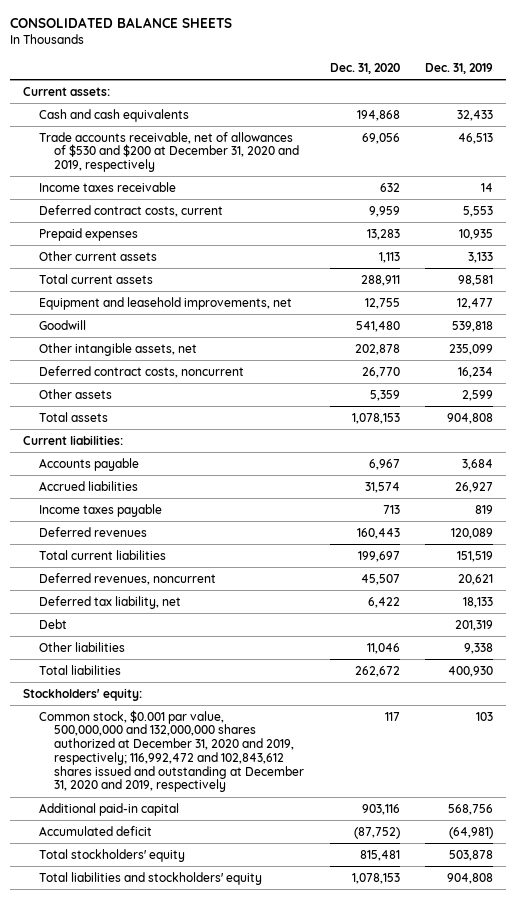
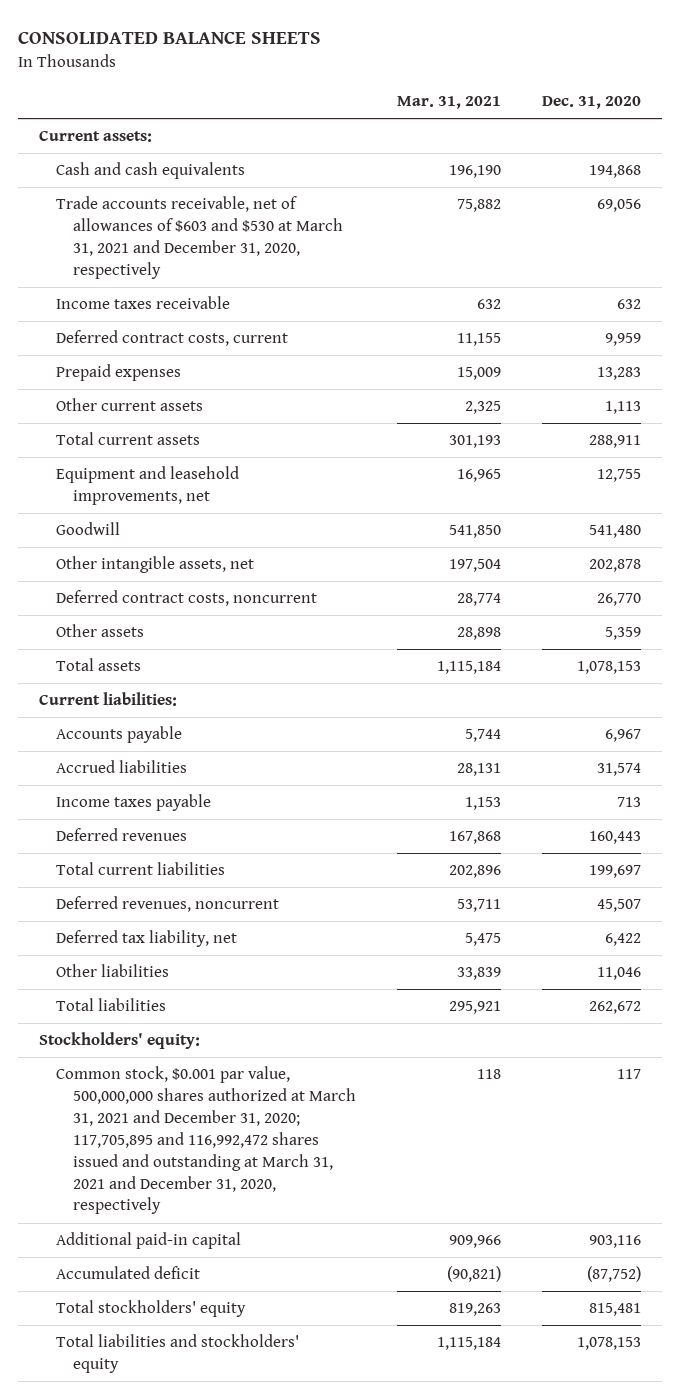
[424,63,493,75] Dec. 31, 2019 -> none
none -> [396,96,501,110] Mar. 31, 2021
[38,131,300,173] Trade accounts receivable, net of allowances of $530 and $200 at December 31, 2020 and 2019, respectively -> [55,196,343,279] Trade accounts receivable, net of allowances of $603 and $530 at March 31, 2021 and December 31, 2020, respectively
[38,618,67,629] Debt -> none
[38,709,305,793] Common stock, $0.001 par value, 500,000,000 and 132,000,000 shares authorized at December 31, 2020 and 2019, respectively; 116,992,472 and 102,843,612 shares issued and outstanding at December 31, 2020 and 2019, respectively -> [55,1066,356,1215] Common stock, $0.001 par value, 500,000,000 shares authorized at March 31, 2021 and December 31, 2020; 117,705,895 and 116,992,472 shares issued and outstanding at March 31, 2021 and December 31, 2020, respectively

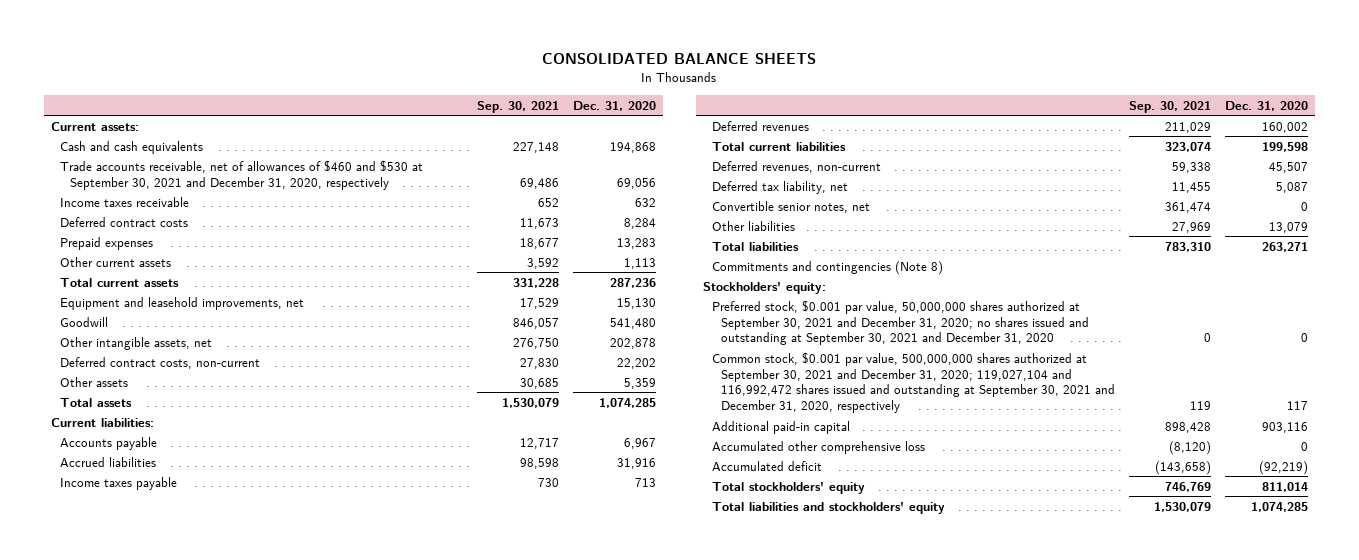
[396,96,501,110] Mar. 31, 2021 -> none
none -> [477,100,560,113] Sep. 30, 2021
[55,196,343,279] Trade accounts receivable, net of allowances of $603 and $530 at March 31, 2021 and December 31, 2020, respectively -> [60,159,424,190] Trade accounts receivable, net of allowances of $460 and $530 at September 30, 2021 and December 31, 2020, respectively
[55,330,288,347] Deferred contract costs, current -> [60,216,189,227] Deferred contract costs
[604,333,641,347] 9,959 -> [624,217,657,229] 8,284
[588,435,641,449] 288,911 -> [610,277,657,288] 287,236
[596,469,641,483] 12,755 -> [617,297,657,309] 15,130
[55,590,317,607] Deferred contract costs, noncurrent -> [60,356,261,369] Deferred contract costs, non-current
[596,593,641,607] 26,770 -> [617,357,657,369] 22,202
[576,661,641,675] 1,078,153 -> [599,397,657,408] 1,074,285
[596,763,641,777] 31,574 -> [617,457,657,469] 31,916
[588,831,641,845] 160,443 -> [1262,121,1309,133] 160,002
[588,865,641,879] 199,697 -> [1262,141,1309,152] 199,598
[55,896,279,913] Deferred revenues, noncurrent -> [712,160,882,173] Deferred revenues, non-current
[604,933,641,947] 6,422 -> [1276,181,1309,193] 5,087
none -> [712,200,871,213] Convertible senior notes, net
[596,967,641,981] 11,046 -> [1269,221,1309,233] 13,079
[588,1001,641,1015] 262,672 -> [1262,241,1309,252] 263,271
none -> [712,260,944,275] Commitments and contingencies (Note 8)
none -> [712,299,1090,346] Preferred stock, $0.001 par value, 50,000,000 shares authorized at September 30, 2021 and December 31, 2020; no shares issued and outstanding at September 30, 2021 and December 31, 2020
[55,1066,356,1215] Common stock, $0.001 par value, 500,000,000 shares authorized at March 31, 2021 and December 31, 2020; 117,705,895 and 116,992,472 shares issued and outstanding at March 31, 2021 and December 31, 2020, respectively -> [712,351,1116,414] Common stock, $0.001 par value, 500,000,000 shares authorized at September 30, 2021 and December 31, 2020; 119,027,104 and 116,992,472 shares issued and outstanding at September 30, 2021 and December 31, 2020, respectively
none -> [712,440,926,454] Accumulated other comprehensive loss
[586,1266,641,1283] (87,752) -> [1259,460,1309,475] (92,219)
[588,1303,641,1317] 815,481 -> [1262,481,1309,492] 811,014
[576,1337,641,1351] 1,078,153 -> [1251,501,1309,512] 1,074,285

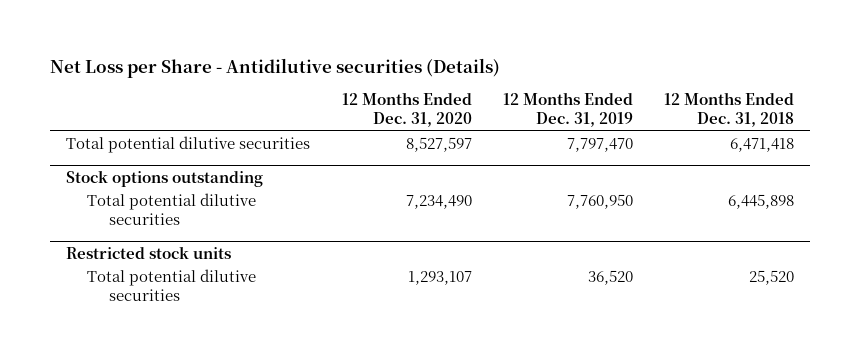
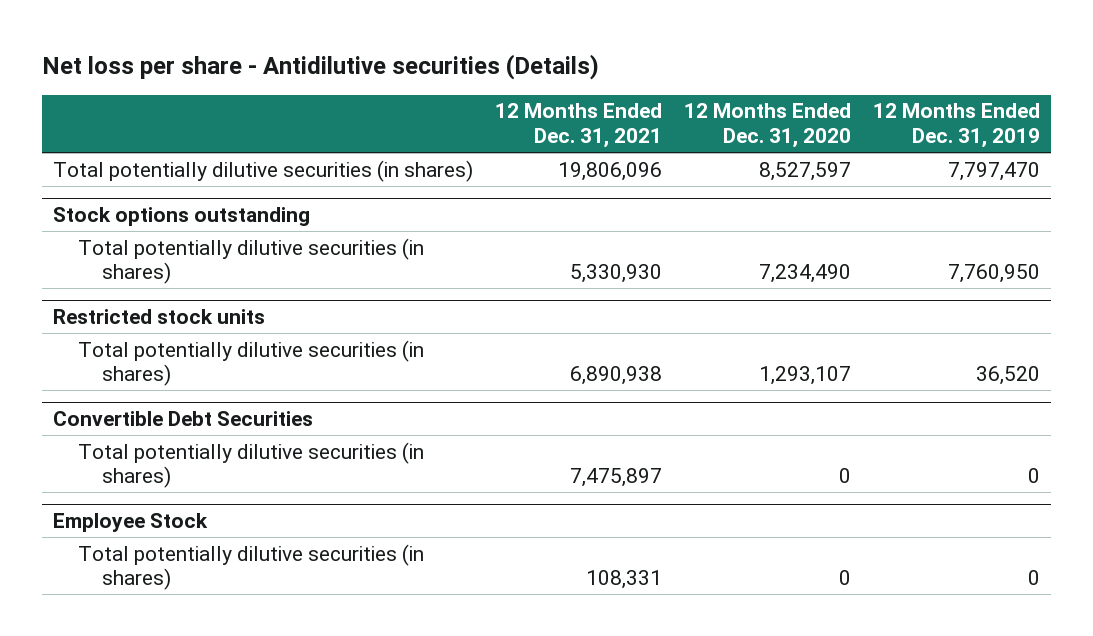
[50,58,501,79] Net Loss per Share - Antidilutive securities (Details) -> [41,54,599,81] Net loss per share - Antidilutive securities (Details)
[664,92,795,128] 12 Months Ended Dec. 31, 2018 -> none
none -> [494,103,662,149] 12 Months Ended Dec. 31, 2021
[66,136,311,154] Total potential dilutive securities -> [52,159,473,182] Total potentially dilutive securities (in shares)
[87,193,257,226] Total potential dilutive securities -> [77,237,424,285] Total potentially dilutive securities (in shares)
[87,269,257,302] Total potential dilutive securities -> [77,339,424,387] Total potentially dilutive securities (in shares)
none -> [52,411,313,427] Convertible Debt Securities
none -> [77,441,424,489] Total potentially dilutive securities (in shares)
none -> [52,513,208,533] Employee Stock
none -> [77,543,424,591] Total potentially dilutive securities (in shares)

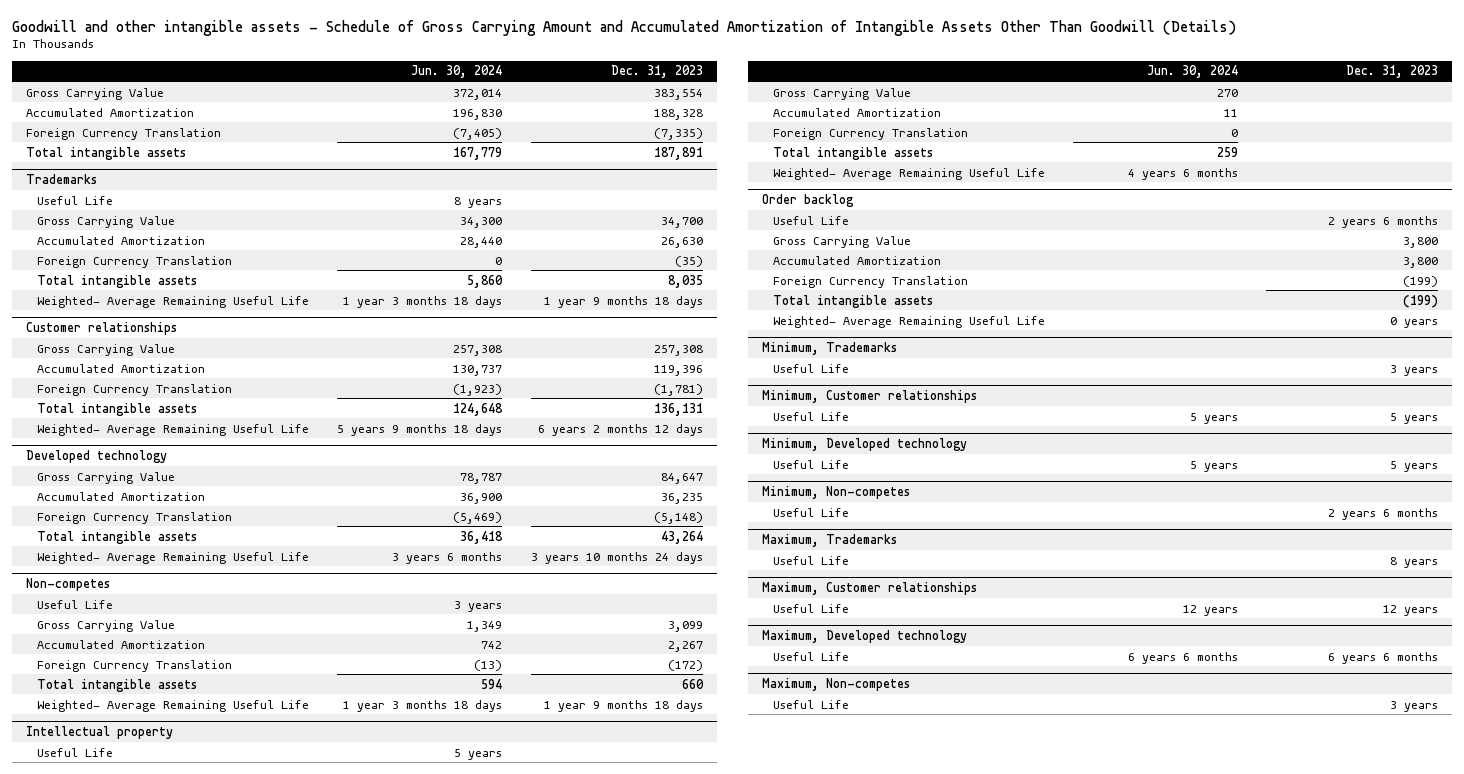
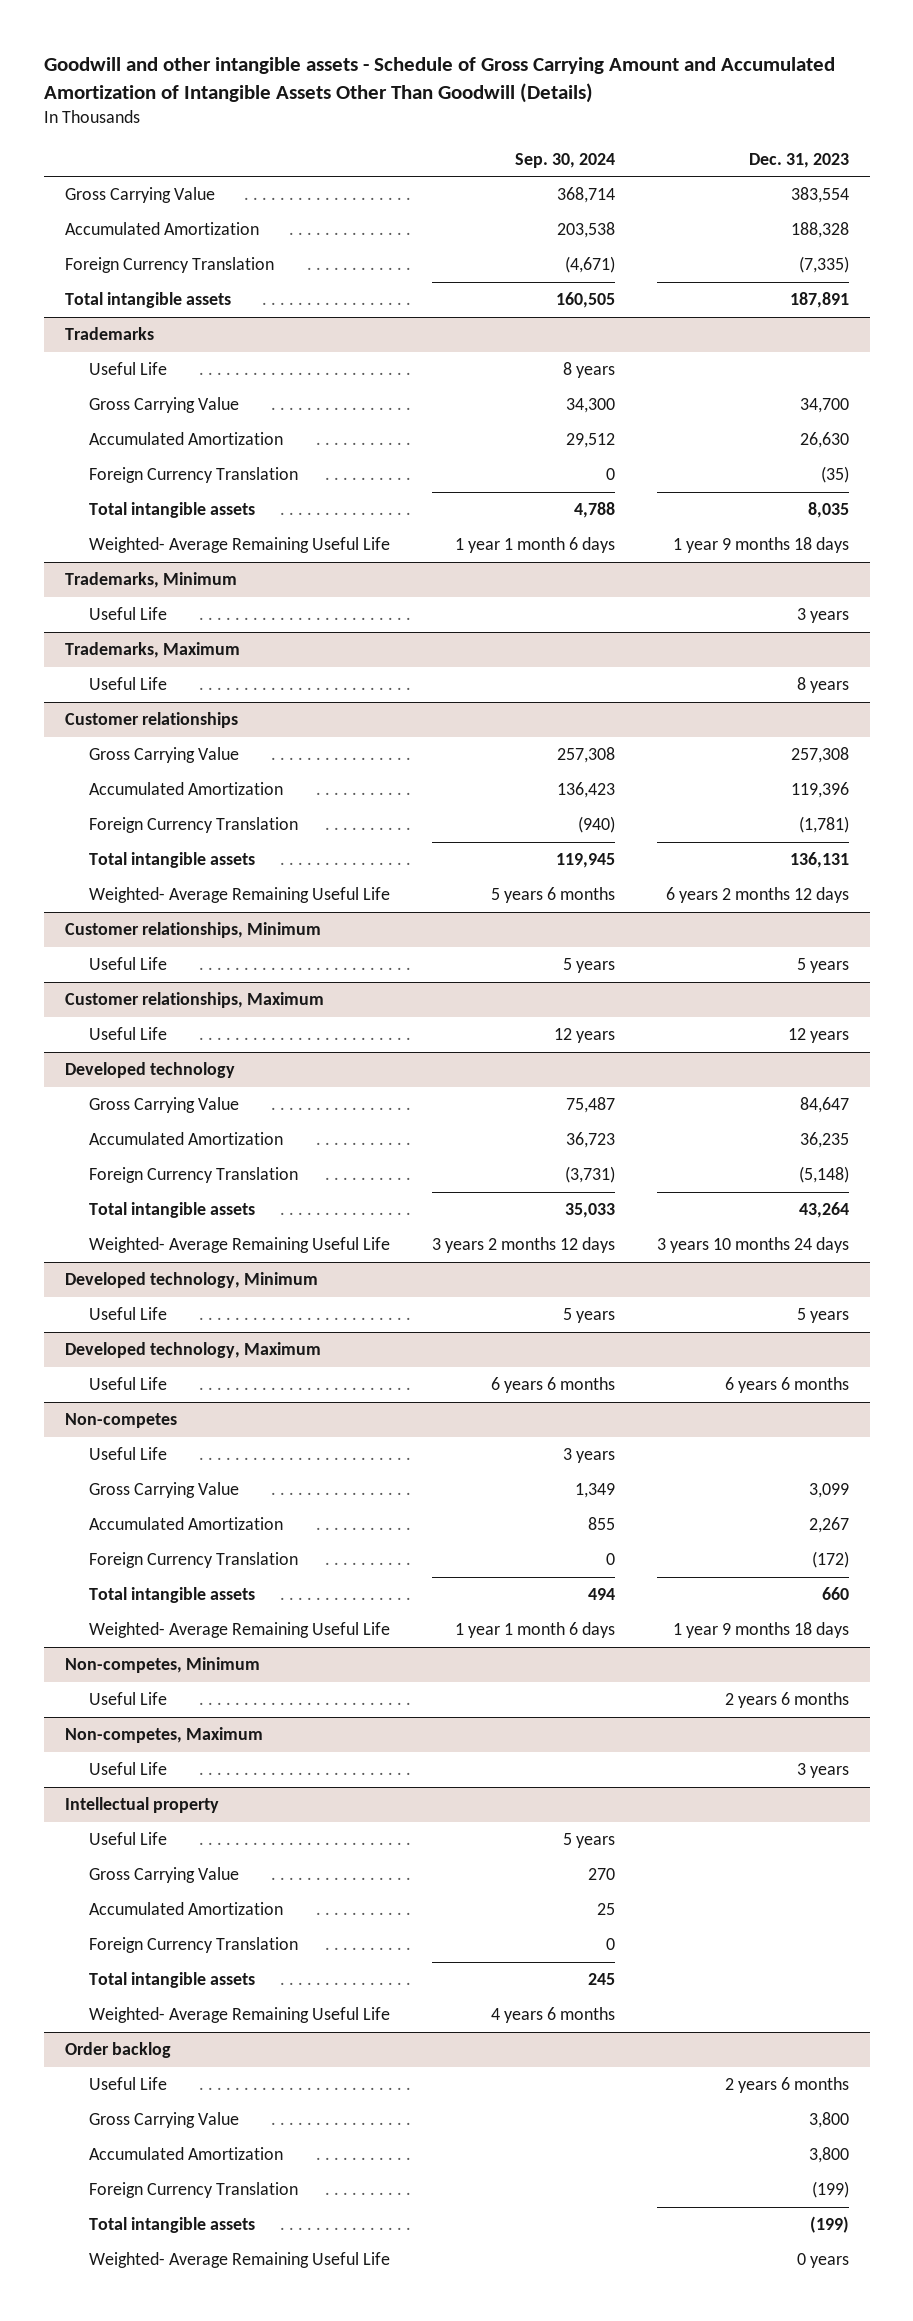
[411,65,503,79] Jun. 30, 2024 -> none
none -> [514,152,615,168] Sep. 30, 2024
none -> [64,572,237,589] Trademarks, Minimum
none -> [88,607,167,621] Useful Life
none -> [64,642,240,659] Trademarks, Maximum
none -> [88,677,167,691] Useful Life
none -> [64,922,321,939] Customer relationships, Minimum
none -> [88,957,167,971] Useful Life
none -> [64,992,324,1009] Customer relationships, Maximum
none -> [88,1027,167,1041] Useful Life
none -> [64,1272,318,1289] Developed technology, Minimum
none -> [88,1307,167,1321] Useful Life
none -> [64,1342,321,1359] Developed technology, Maximum
none -> [88,1377,167,1391] Useful Life
none -> [64,1657,260,1674] Non-competes, Minimum
none -> [88,1692,167,1706] Useful Life
none -> [64,1727,263,1744] Non-competes, Maximum
none -> [88,1762,167,1776] Useful Life
[761,341,897,355] Minimum, Trademarks -> none
[772,363,849,373] Useful Life -> none
[761,389,977,403] Minimum, Customer relationships -> none
[772,411,849,421] Useful Life -> none
[761,437,967,451] Minimum, Developed technology -> none
[772,459,849,469] Useful Life -> none
[761,485,910,499] Minimum, Non-competes -> none
[772,507,849,517] Useful Life -> none
[761,533,897,547] Maximum, Trademarks -> none
[772,555,849,565] Useful Life -> none
[761,581,977,595] Maximum, Customer relationships -> none
[772,603,849,613] Useful Life -> none
[761,629,967,643] Maximum, Developed technology -> none
[772,651,849,661] Useful Life -> none
[761,677,910,691] Maximum, Non-competes -> none
[772,699,849,709] Useful Life -> none

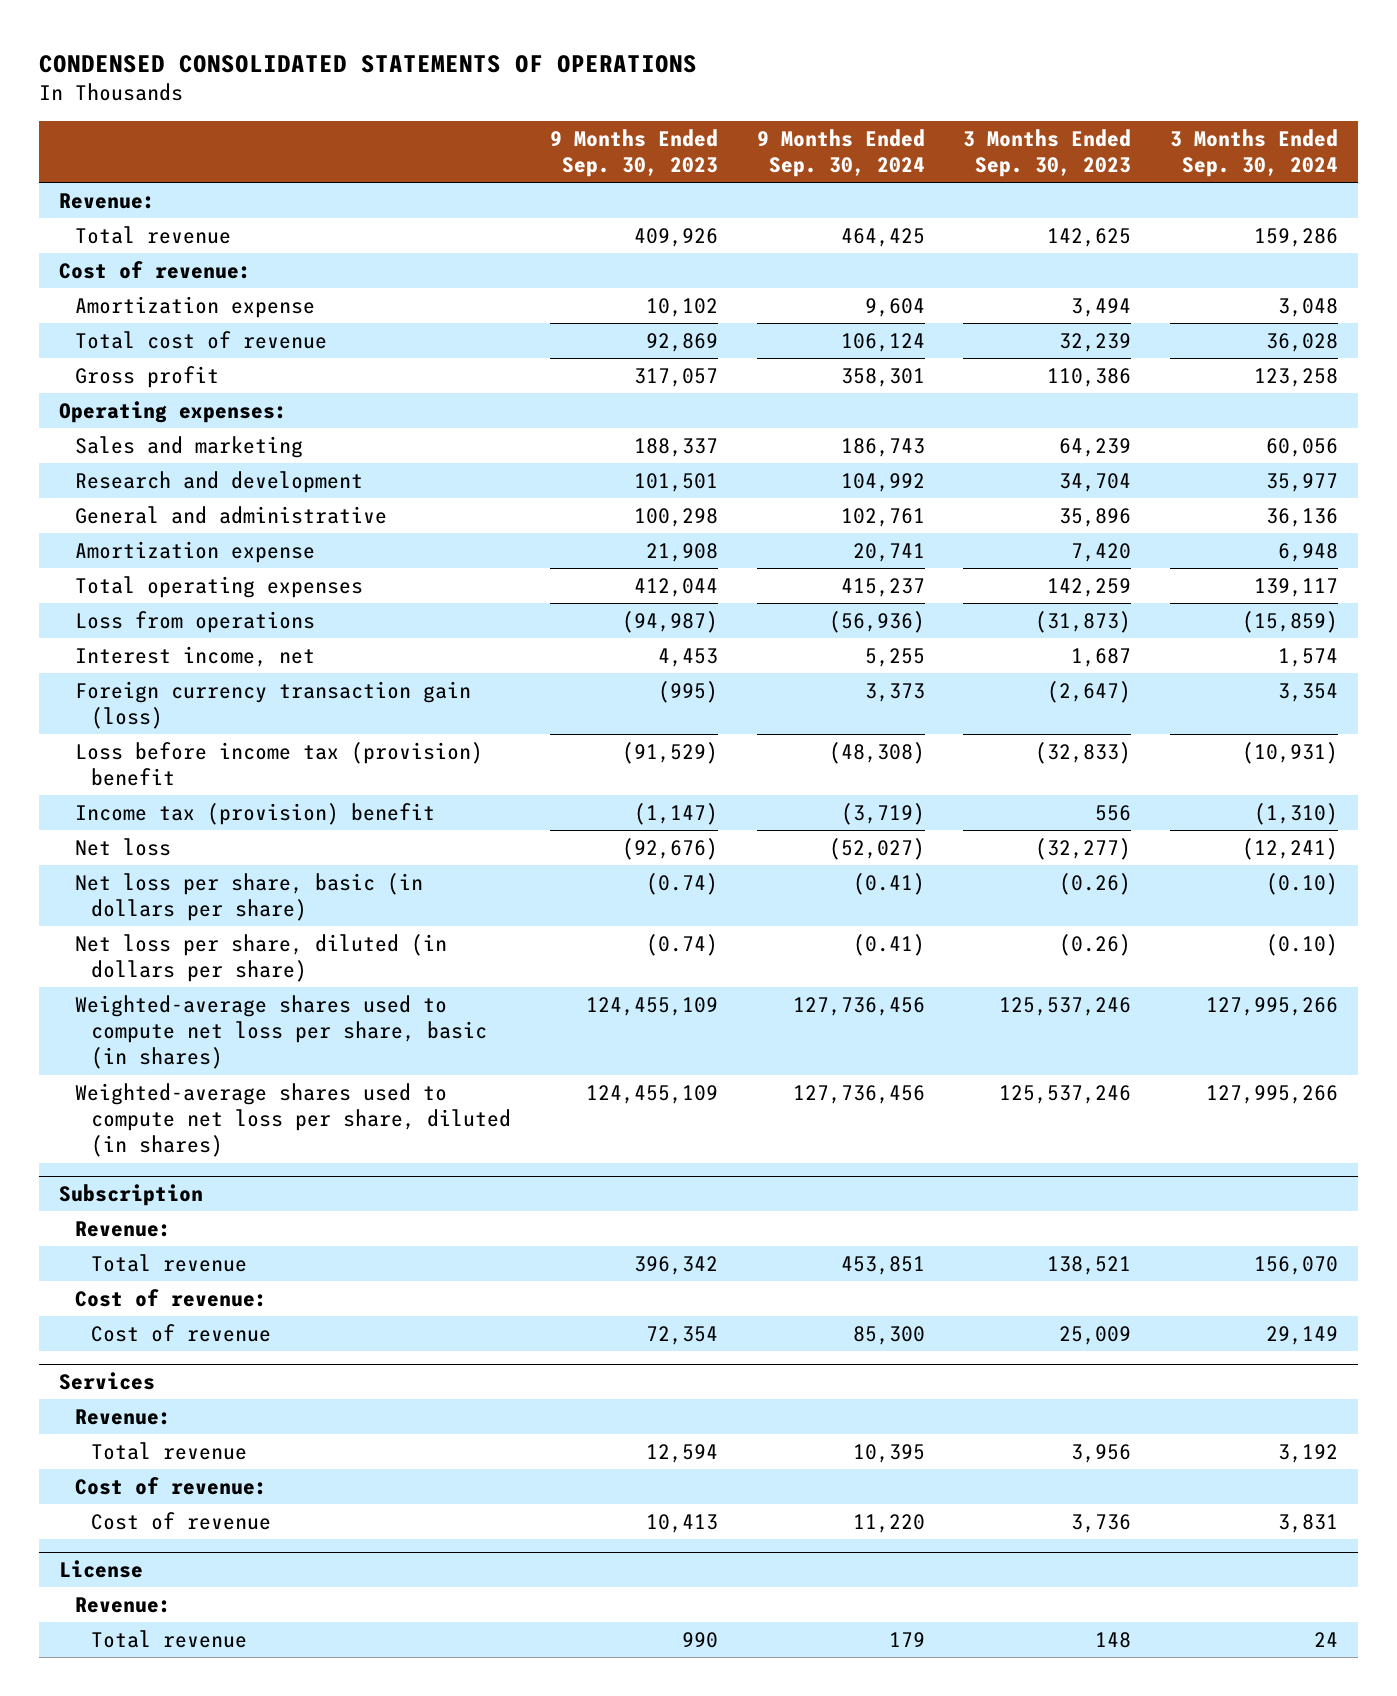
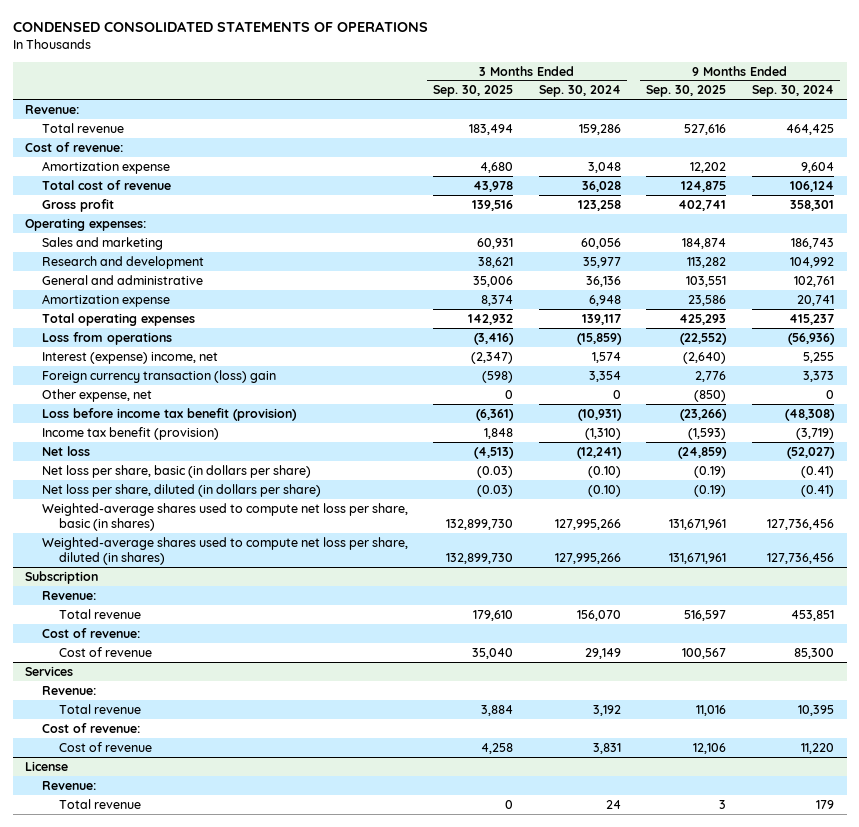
[549,128,718,177] 9 Months Ended Sep. 30, 2023 -> none
[963,128,1132,177] 3 Months Ended Sep. 30, 2023 -> none
none -> [433,85,514,98] Sep. 30, 2025
none -> [646,85,727,98] Sep. 30, 2025
[74,645,315,667] Interest income, net -> [41,351,218,364] Interest (expense) income, net
[74,680,471,730] Foreign currency transaction gain (loss) -> [41,369,276,383] Foreign currency transaction (loss) gain
none -> [41,388,152,402] Other expense, net
[74,741,483,787] Loss before income tax (provision) benefit -> [41,407,297,421] Loss before income tax benefit (provision)
[74,802,435,825] Income tax (provision) benefit -> [41,426,219,440] Income tax benefit (provision)

